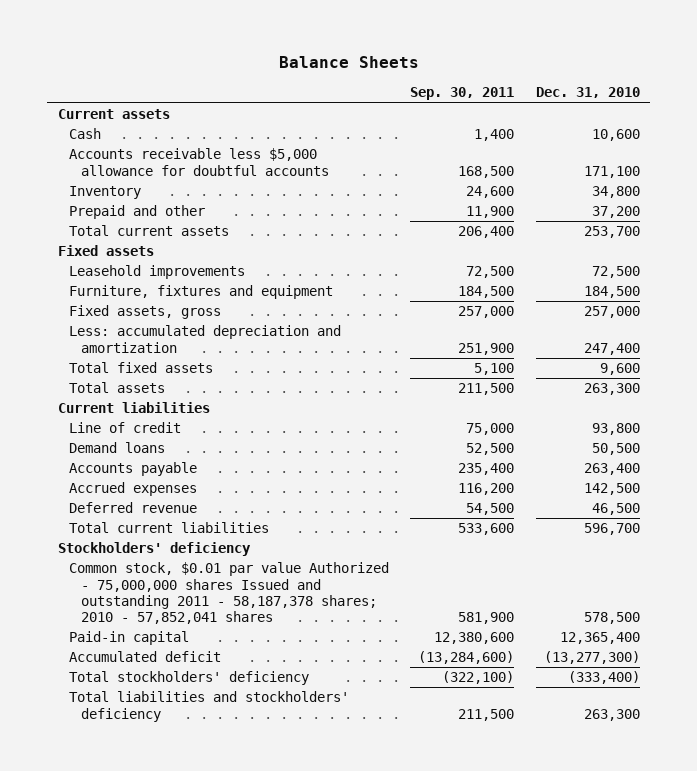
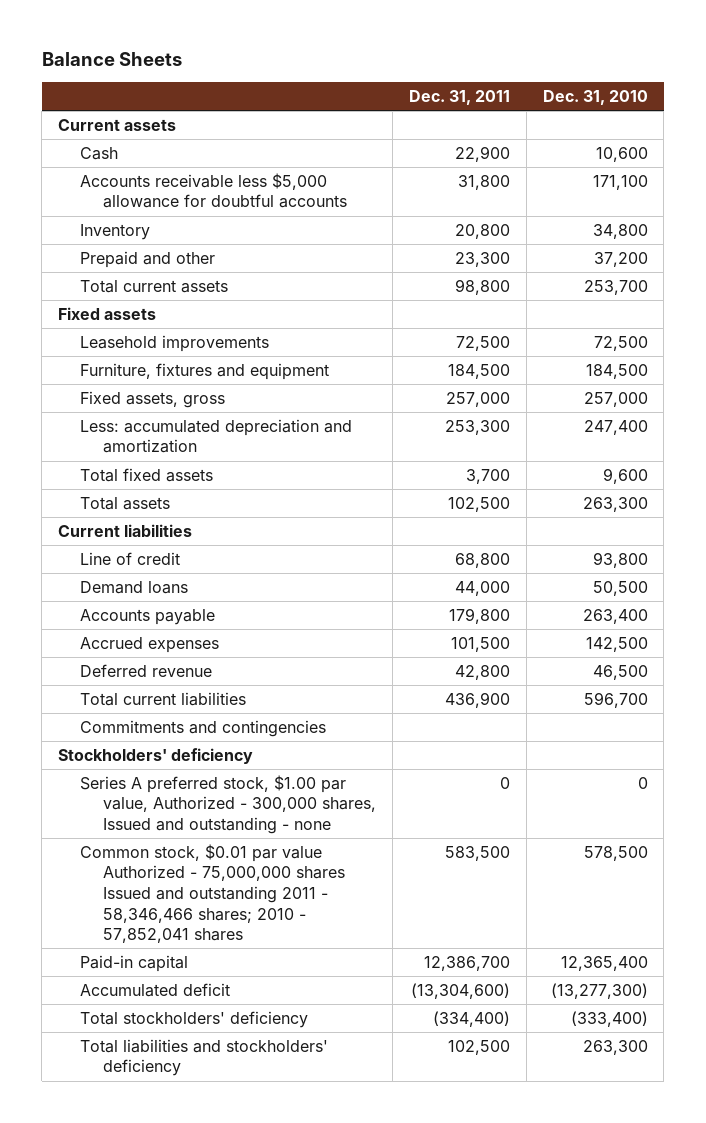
[410,87,515,101] Sep. 30, 2011 -> none
none -> [408,90,510,106] Dec. 31, 2011
none -> [80,719,327,737] Commitments and contingencies
none -> [80,774,376,835] Series A preferred stock, $1.00 par value, Authorized - 300,000 shares, Issued and outstanding - none
[69,562,390,625] Common stock, $0.01 par value Authorized - 75,000,000 shares Issued and outstanding 2011 - 58,187,378 shares; 2010 - 57,852,041 shares -> [80,843,345,944] Common stock, $0.01 par value Authorized - 75,000,000 shares Issued and outstanding 2011 - 58,346,466 shares; 2010 - 57,852,041 shares

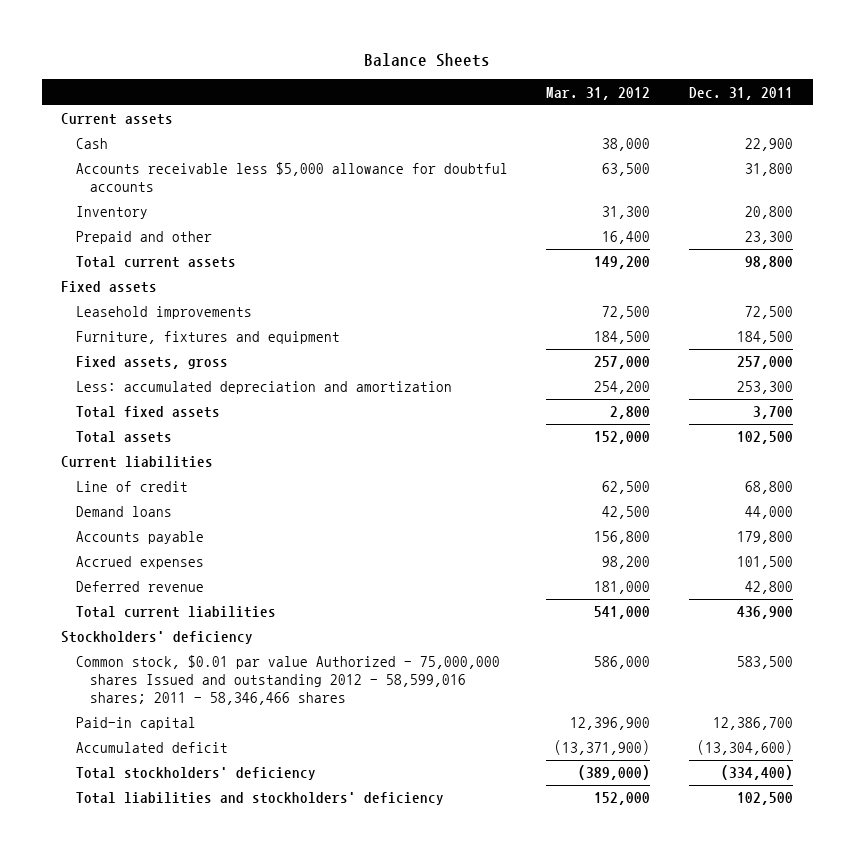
[542,90,648,106] Dec. 31, 2010 -> none
none -> [546,86,651,100] Mar. 31, 2012
[80,719,327,737] Commitments and contingencies -> none
[80,774,376,835] Series A preferred stock, $1.00 par value, Authorized - 300,000 shares, Issued and outstanding - none -> none
[80,843,345,944] Common stock, $0.01 par value Authorized - 75,000,000 shares Issued and outstanding 2011 - 58,346,466 shares; 2010 - 57,852,041 shares -> [75,655,500,706] Common stock, $0.01 par value Authorized - 75,000,000 shares Issued and outstanding 2012 - 58,599,016 shares; 2011 - 58,346,466 shares

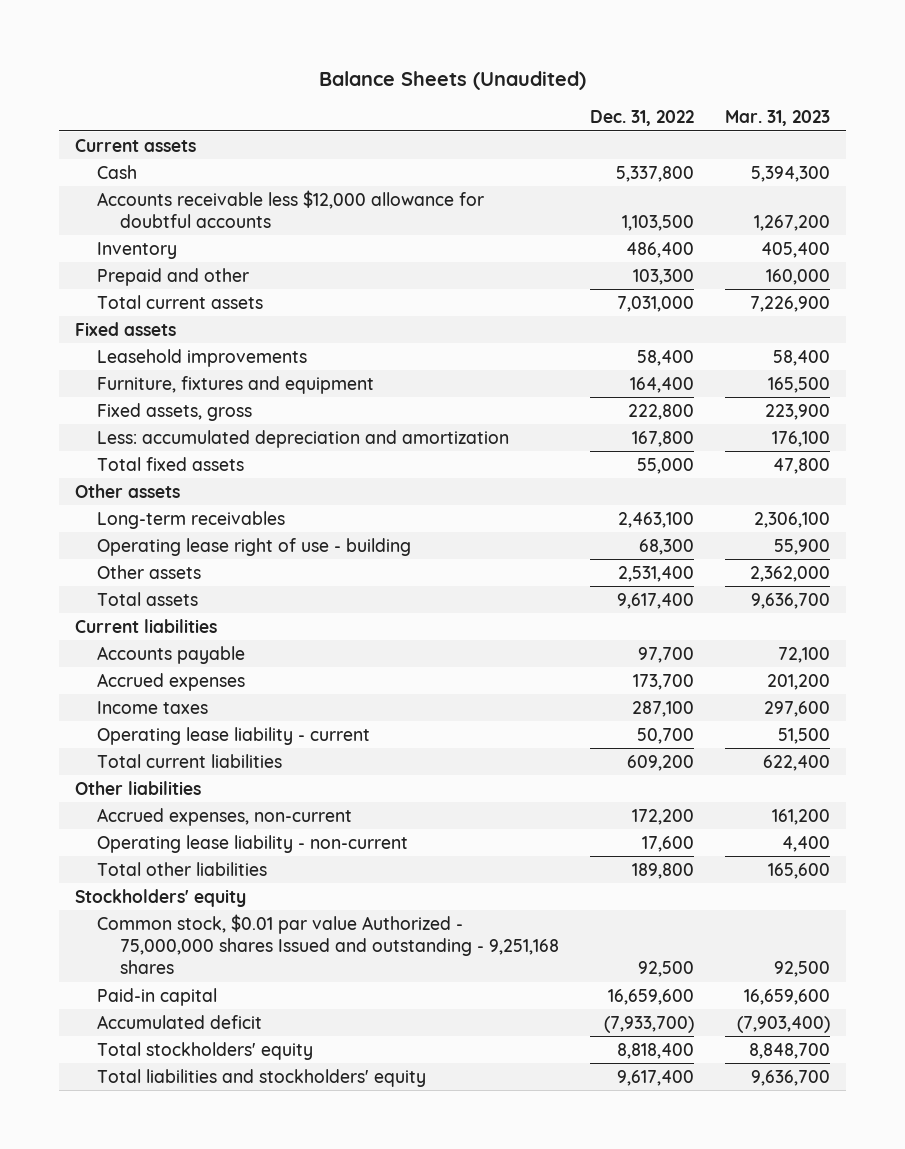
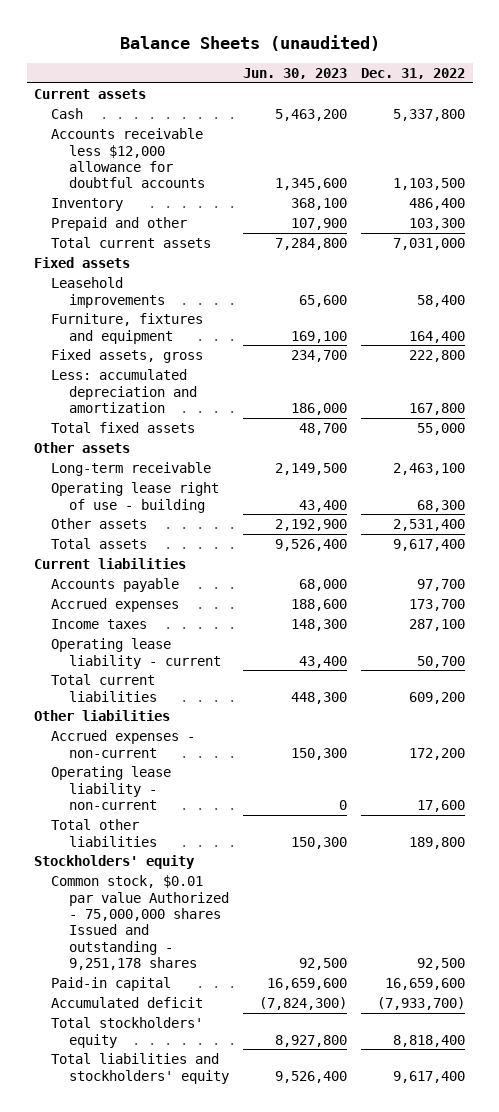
[318,71,586,91] Balance Sheets (Unaudited) -> [119,34,380,51] Balance Sheets (unaudited)
[725,110,831,127] Mar. 31, 2023 -> none
none -> [243,67,348,79] Jun. 30, 2023
[97,510,286,529] Long-term receivables -> [51,462,212,477] Long-term receivable
[97,807,353,826] Accrued expenses, non-current -> [51,730,196,758] Accrued expenses - non-current
[97,913,559,975] Common stock, $0.01 par value Authorized - 75,000,000 shares Issued and outstanding - 9,251,168 shares -> [51,875,229,971] Common stock, $0.01 par value Authorized - 75,000,000 shares Issued and outstanding - 9,251,178 shares

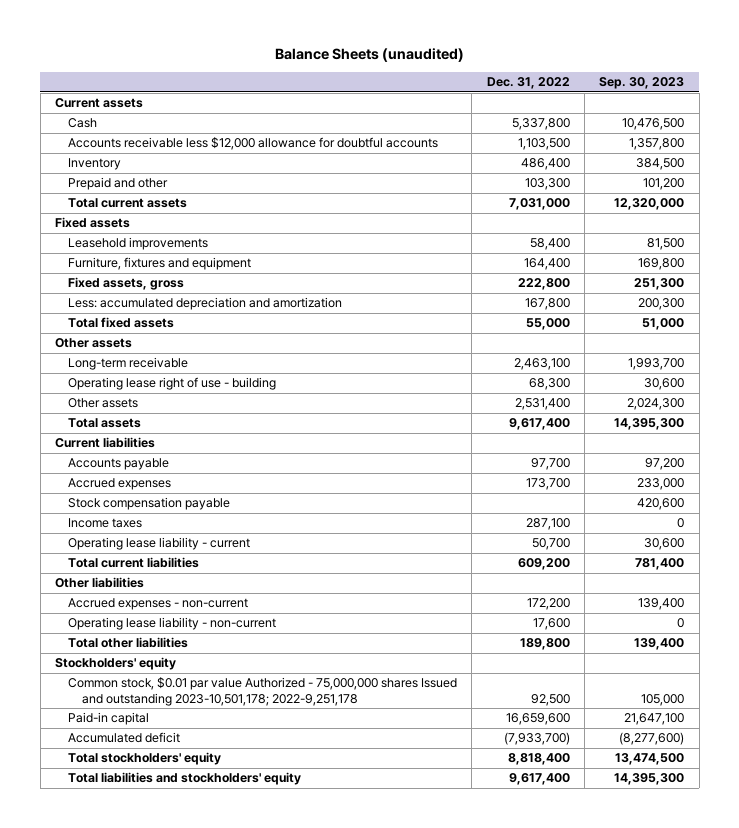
[243,67,348,79] Jun. 30, 2023 -> none
none -> [599,77,685,90] Sep. 30, 2023
none -> [68,497,231,511] Stock compensation payable
[51,875,229,971] Common stock, $0.01 par value Authorized - 75,000,000 shares Issued and outstanding - 9,251,178 shares -> [68,677,458,706] Common stock, $0.01 par value Authorized - 75,000,000 shares Issued and outstanding 2023-10,501,178; 2022-9,251,178

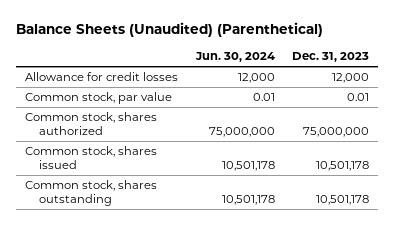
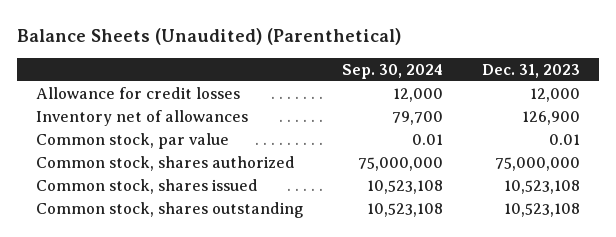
[194,52,275,63] Jun. 30, 2024 -> none
none -> [342,63,444,79] Sep. 30, 2024
none -> [36,110,249,127] Inventory net of allowances
[316,161,370,172] 10,501,178 -> [503,180,580,195] 10,523,108
[316,195,370,206] 10,501,178 -> [503,203,580,218] 10,523,108

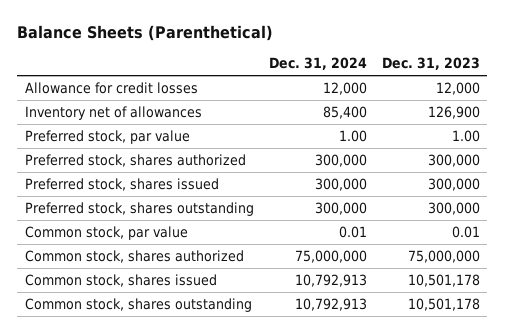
[17,27,402,45] Balance Sheets (Unaudited) (Parenthetical) -> [17,25,274,42] Balance Sheets (Parenthetical)
[342,63,444,79] Sep. 30, 2024 -> none
none -> [268,57,367,71] Dec. 31, 2024
none -> [24,129,190,144] Preferred stock, par value
none -> [24,153,246,167] Preferred stock, shares authorized
none -> [24,177,219,191] Preferred stock, shares issued
none -> [24,201,254,216] Preferred stock, shares outstanding
[503,180,580,195] 10,523,108 -> [407,273,480,287] 10,501,178
[503,203,580,218] 10,523,108 -> [407,297,480,311] 10,501,178

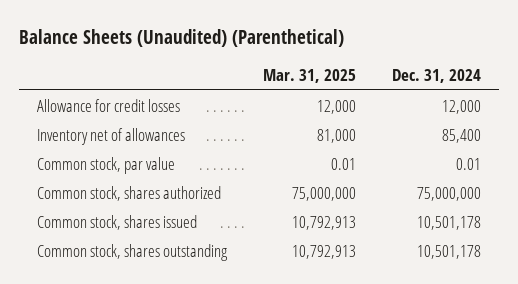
[17,25,274,42] Balance Sheets (Parenthetical) -> [18,29,344,48] Balance Sheets (Unaudited) (Parenthetical)
[381,57,480,71] Dec. 31, 2023 -> none
none -> [263,68,357,83] Mar. 31, 2025
[24,129,190,144] Preferred stock, par value -> none
[24,153,246,167] Preferred stock, shares authorized -> none
[24,177,219,191] Preferred stock, shares issued -> none
[24,201,254,216] Preferred stock, shares outstanding -> none
[294,273,367,287] 10,792,913 -> [417,215,482,230] 10,501,178
[294,297,367,311] 10,792,913 -> [417,244,482,259] 10,501,178

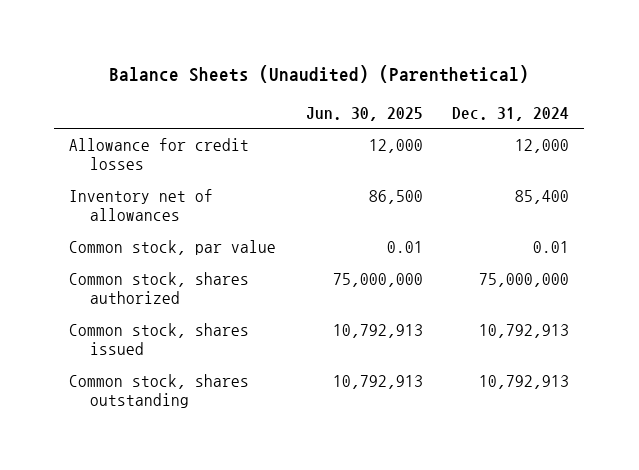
[263,68,357,83] Mar. 31, 2025 -> none
none -> [305,106,423,121] Jun. 30, 2025
[417,215,482,230] 10,501,178 -> [479,324,570,339] 10,792,913
[417,244,482,259] 10,501,178 -> [479,375,570,390] 10,792,913

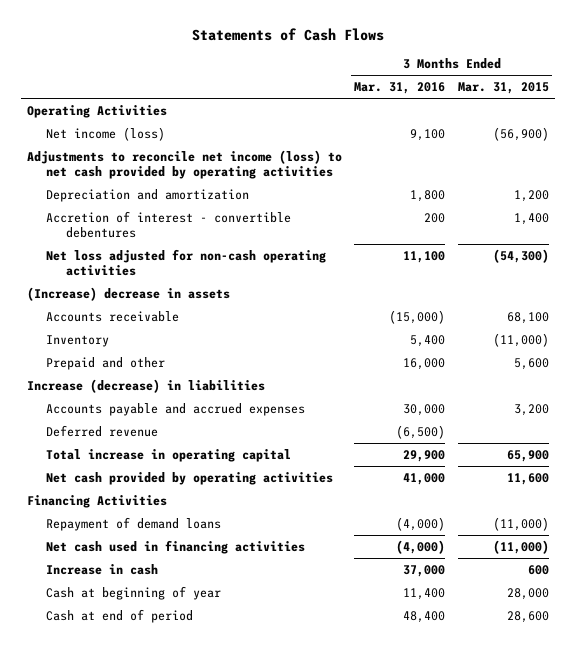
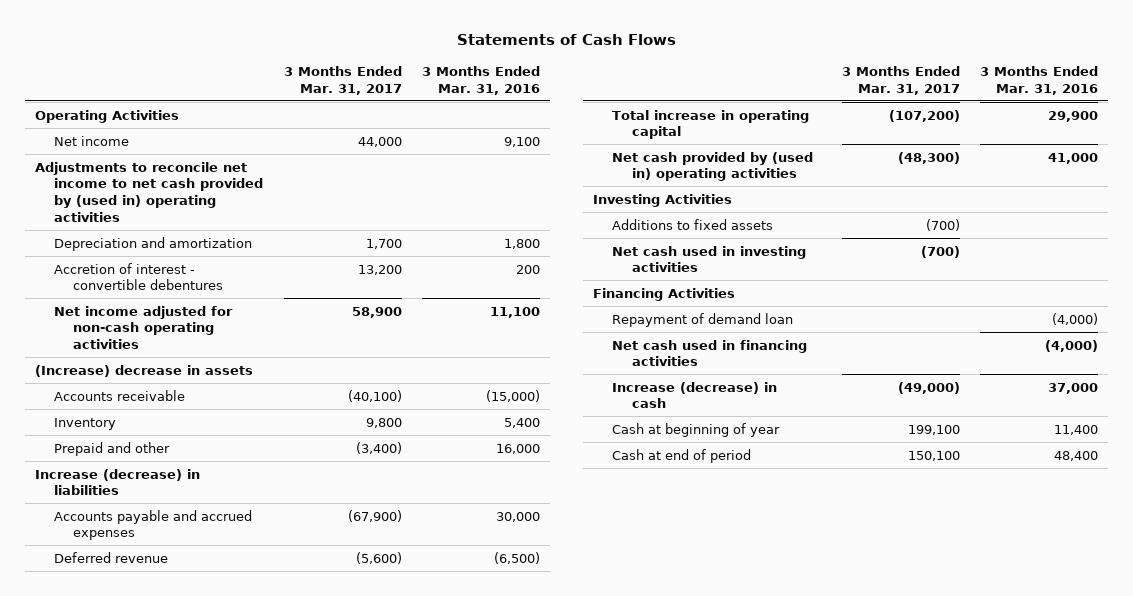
[458,81,550,94] Mar. 31, 2015 -> none
none -> [283,65,402,95] 3 Months Ended Mar. 31, 2017
[46,126,166,141] Net income (loss) -> [54,135,130,146] Net income
[26,149,342,179] Adjustments to reconcile net income (loss) to net cash provided by operating activities -> [35,161,264,222] Adjustments to reconcile net income to net cash provided by (used in) operating activities
[46,248,327,276] Net loss adjusted for non-cash operating activities -> [54,305,234,350] Net income adjusted for non-cash operating activities
[46,471,334,485] Net cash provided by operating activities -> [612,151,814,182] Net cash provided by (used in) operating activities
none -> [593,193,733,207] Investing Activities
none -> [612,218,774,230] Additions to fixed assets
none -> [612,245,807,273] Net cash used in investing activities
[46,516,222,531] Repayment of demand loans -> [612,312,794,327] Repayment of demand loan
[46,563,159,575] Increase in cash -> [612,381,778,409] Increase (decrease) in cash

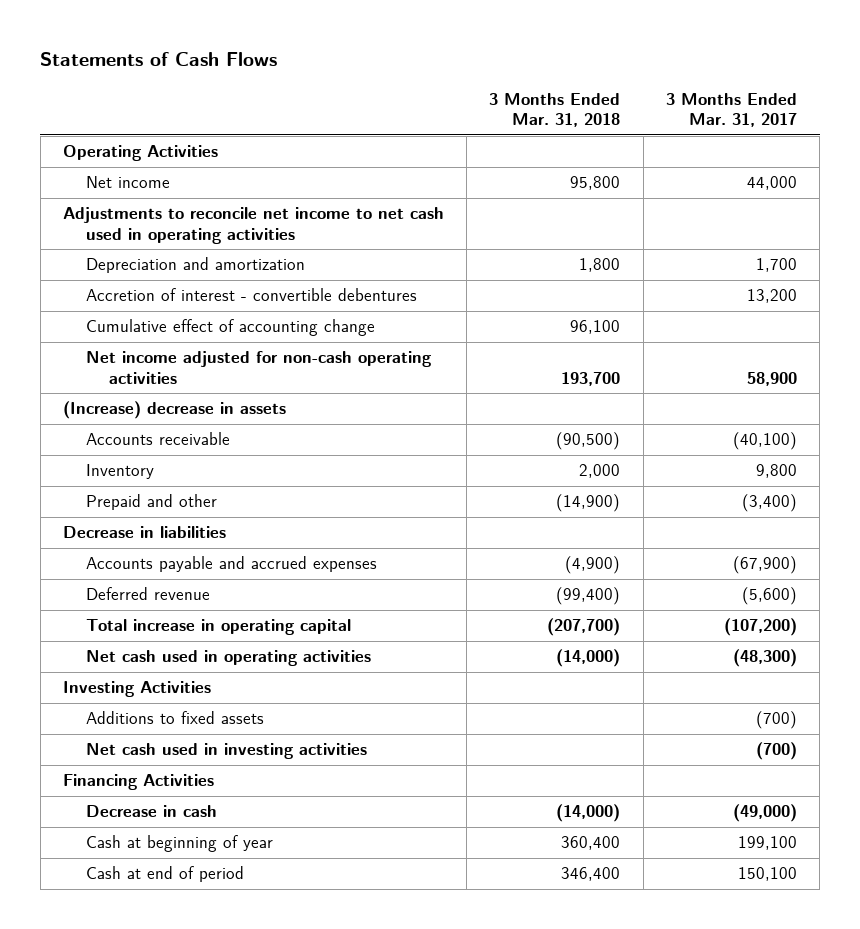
[422,65,541,95] 3 Months Ended Mar. 31, 2016 -> none
none -> [489,92,621,127] 3 Months Ended Mar. 31, 2018
[35,161,264,222] Adjustments to reconcile net income to net cash provided by (used in) operating activities -> [62,207,444,244] Adjustments to reconcile net income to net cash used in operating activities
none -> [85,319,375,337] Cumulative effect of accounting change
[35,468,201,496] Increase (decrease) in liabilities -> [62,526,226,539] Decrease in liabilities
[612,151,814,182] Net cash provided by (used in) operating activities -> [85,650,371,667] Net cash used in operating activities
[612,312,794,327] Repayment of demand loan -> none
[612,339,808,367] Net cash used in financing activities -> none
[612,381,778,409] Increase (decrease) in cash -> [85,805,217,818] Decrease in cash

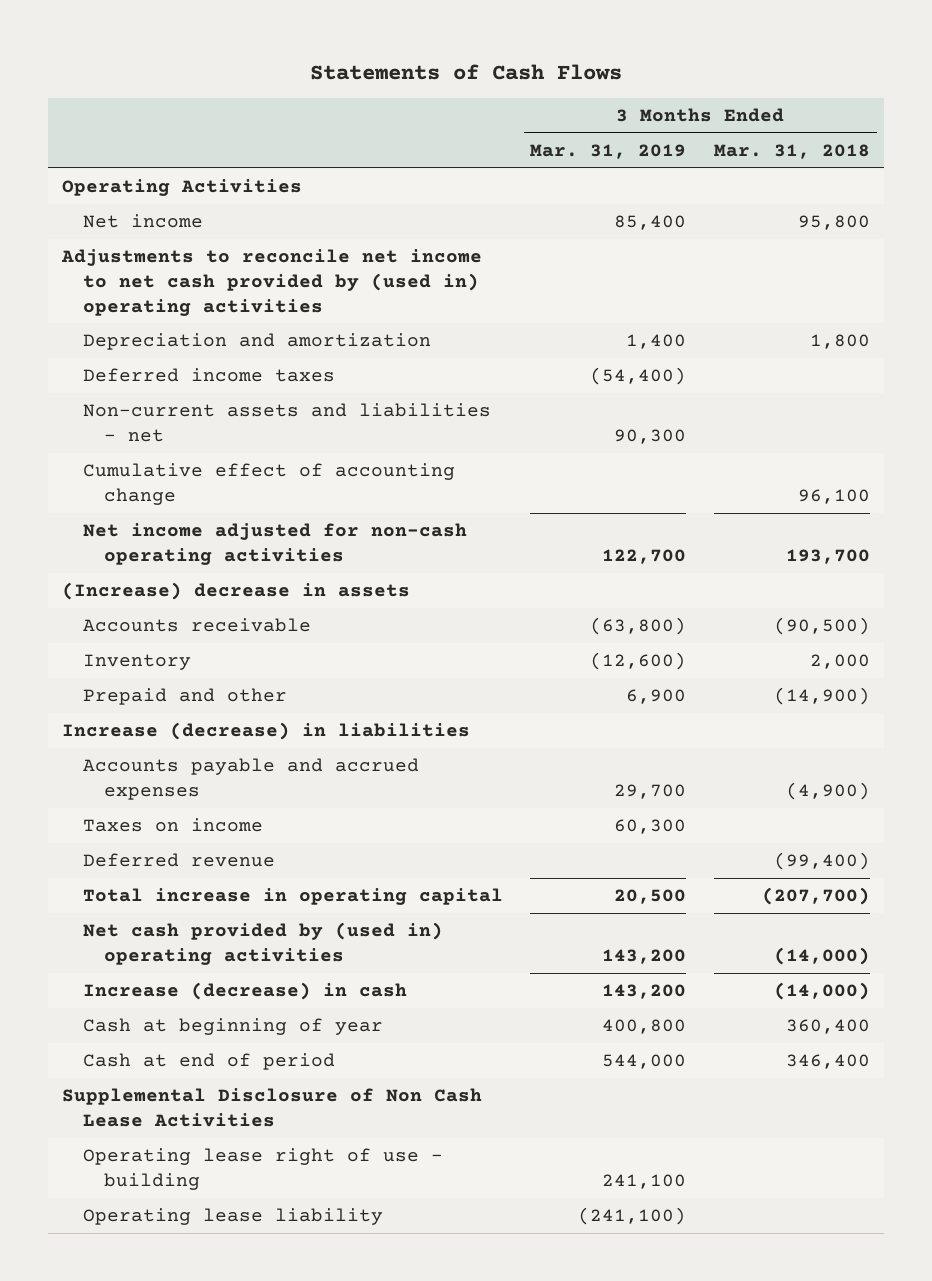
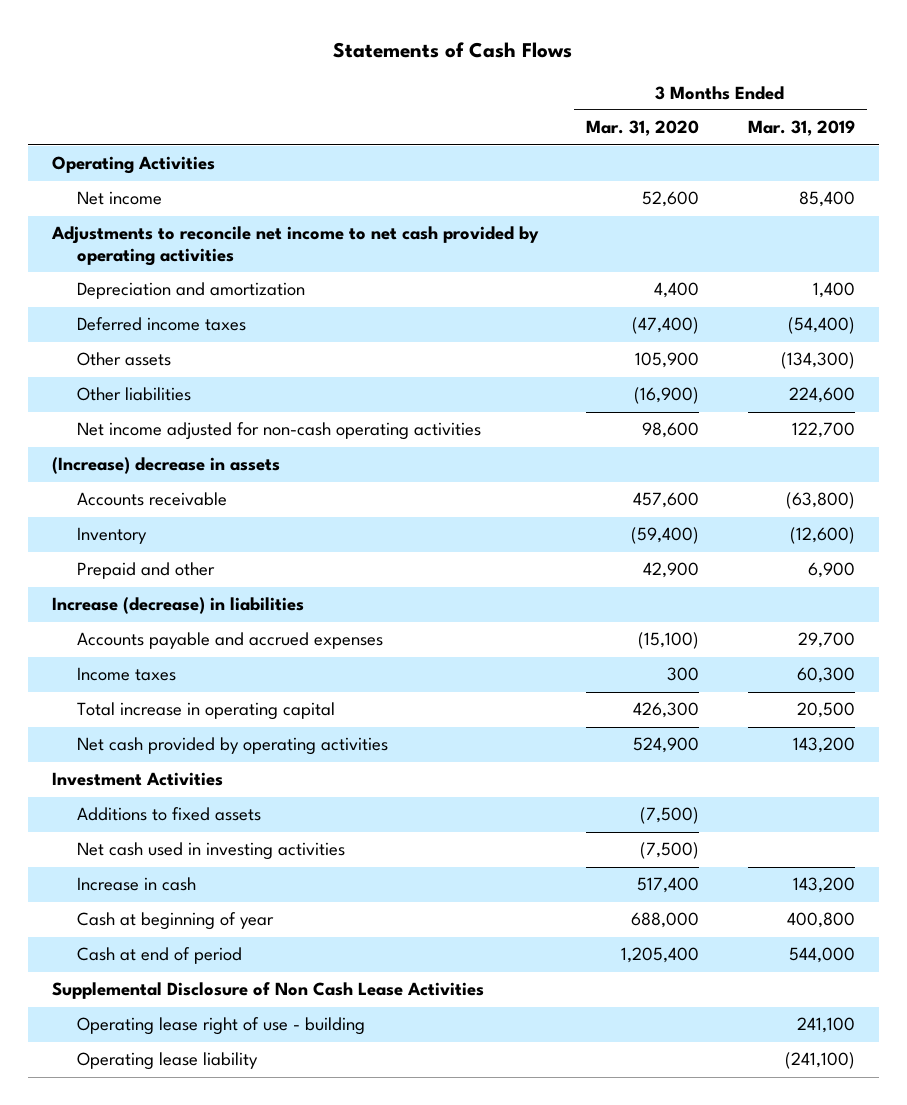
[714,143,871,159] Mar. 31, 2018 -> none
none -> [586,120,700,137] Mar. 31, 2020
[61,249,483,316] Adjustments to reconcile net income to net cash provided by (used in) operating activities -> [51,226,540,266] Adjustments to reconcile net income to net cash provided by operating activities
[82,403,491,442] Non-current assets and liabilities - net -> none
[82,463,455,505] Cumulative effect of accounting change -> none
none -> [77,352,172,367] Other assets
none -> [77,387,192,402] Other liabilities
[82,853,275,868] Deferred revenue -> none
[82,818,263,833] Taxes on income -> [77,667,177,682] Income taxes
[82,922,443,965] Net cash provided by (used in) operating activities -> [77,737,389,756] Net cash provided by operating activities
none -> [52,772,224,787] Investment Activities
none -> [77,807,262,822] Additions to fixed assets
none -> [77,842,346,861] Net cash used in investing activities
[82,982,407,1001] Increase (decrease) in cash -> [77,877,197,892] Increase in cash

